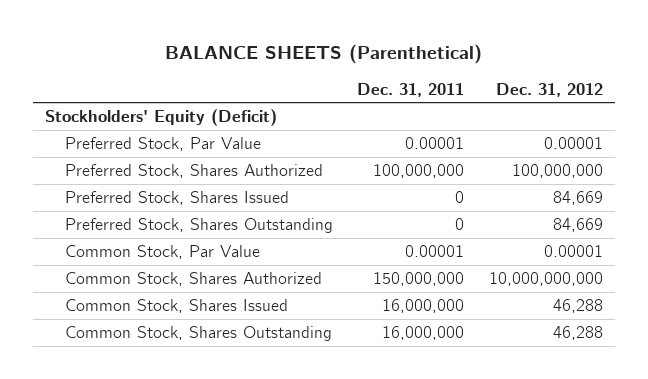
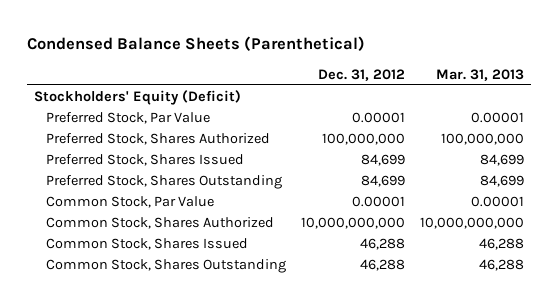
[165,43,483,64] BALANCE SHEETS (Parenthetical) -> [26,36,365,52] Condensed Balance Sheets (Parenthetical)
[357,82,465,97] Dec. 31, 2011 -> none
none -> [435,68,524,81] Mar. 31, 2013
[552,191,603,206] 84,669 -> [360,154,405,167] 84,699
[552,218,603,233] 84,669 -> [360,175,405,188] 84,699

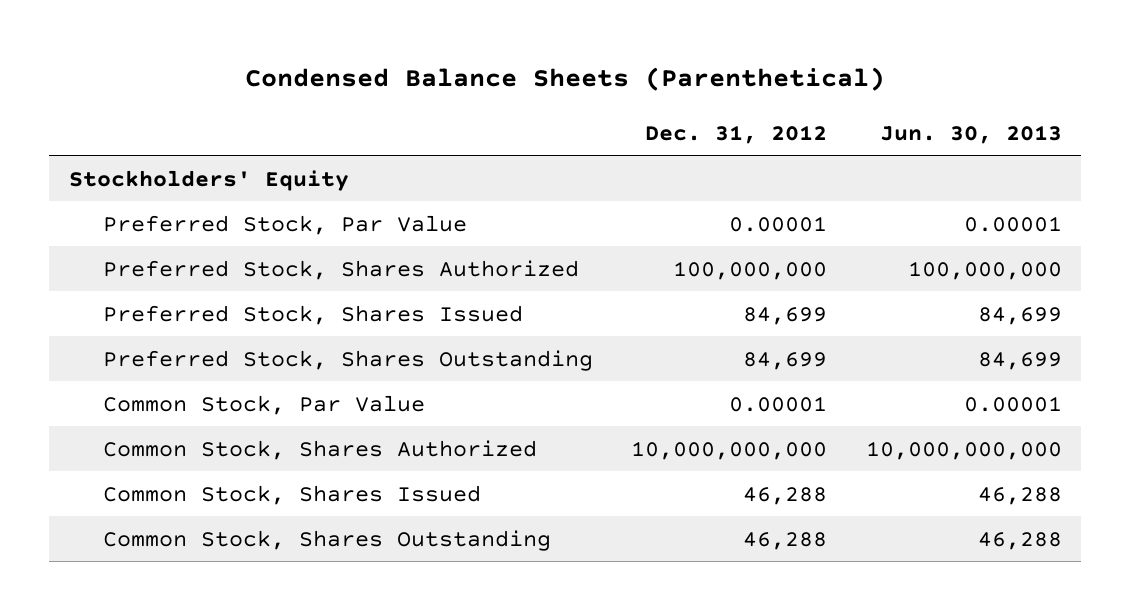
[435,68,524,81] Mar. 31, 2013 -> none
none -> [879,124,1062,144] Jun. 30, 2013
[34,90,242,106] Stockholders' Equity (Deficit) -> [68,169,349,191] Stockholders' Equity

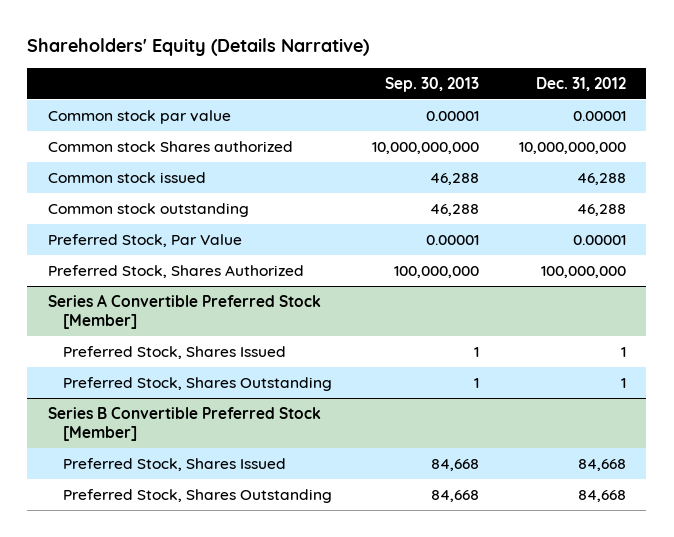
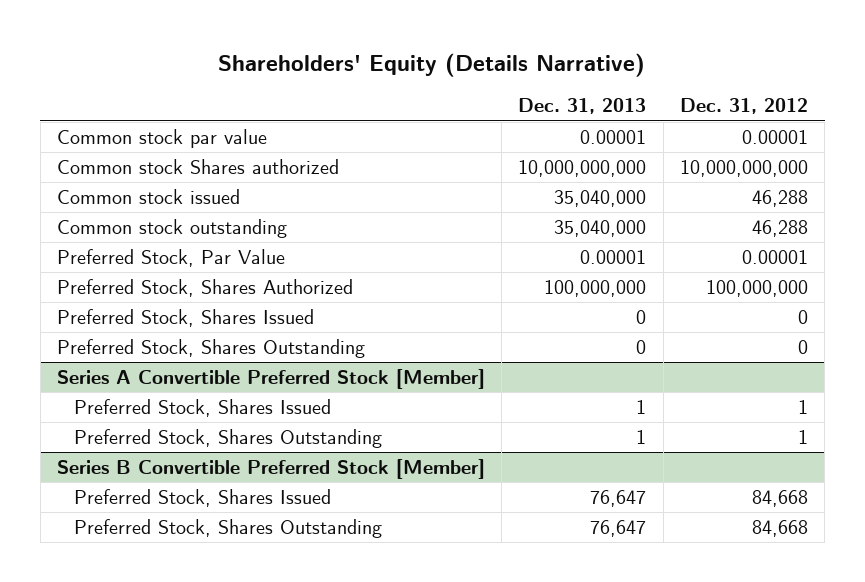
[385,76,480,92] Sep. 30, 2013 -> none
none -> [518,98,647,115] Dec. 31, 2013
none -> [56,308,314,327] Preferred Stock, Shares Issued
none -> [56,338,365,358] Preferred Stock, Shares Outstanding

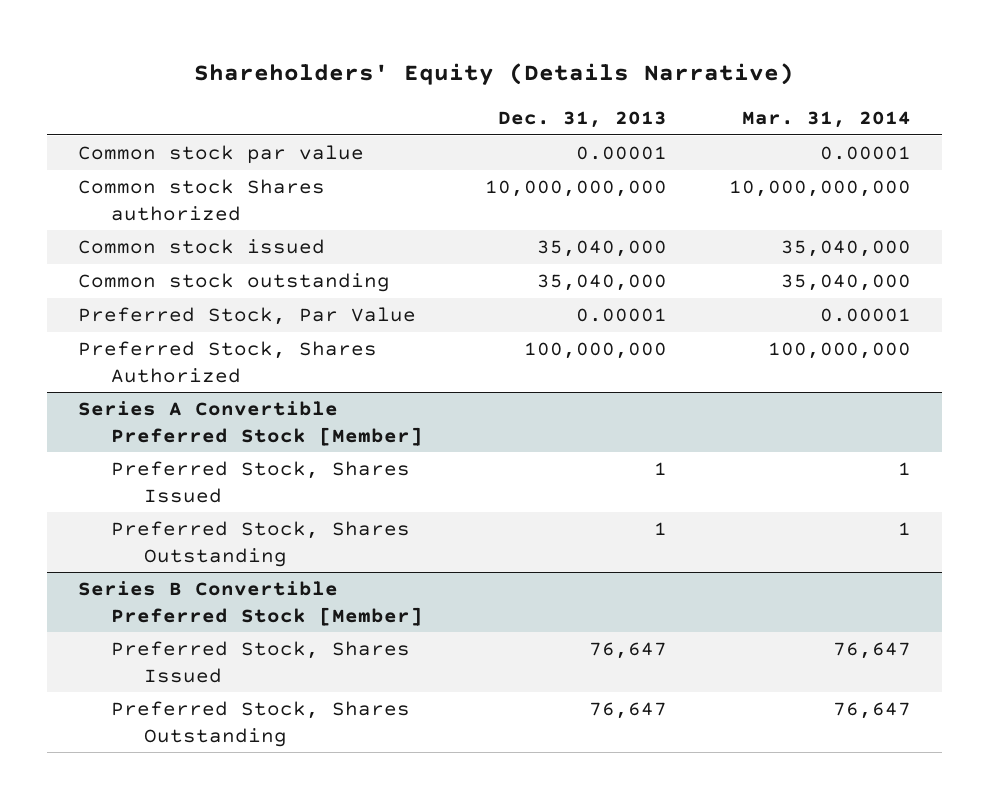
[679,98,808,115] Dec. 31, 2012 -> none
none -> [742,111,912,129] Mar. 31, 2014
[56,308,314,327] Preferred Stock, Shares Issued -> none
[56,338,365,358] Preferred Stock, Shares Outstanding -> none

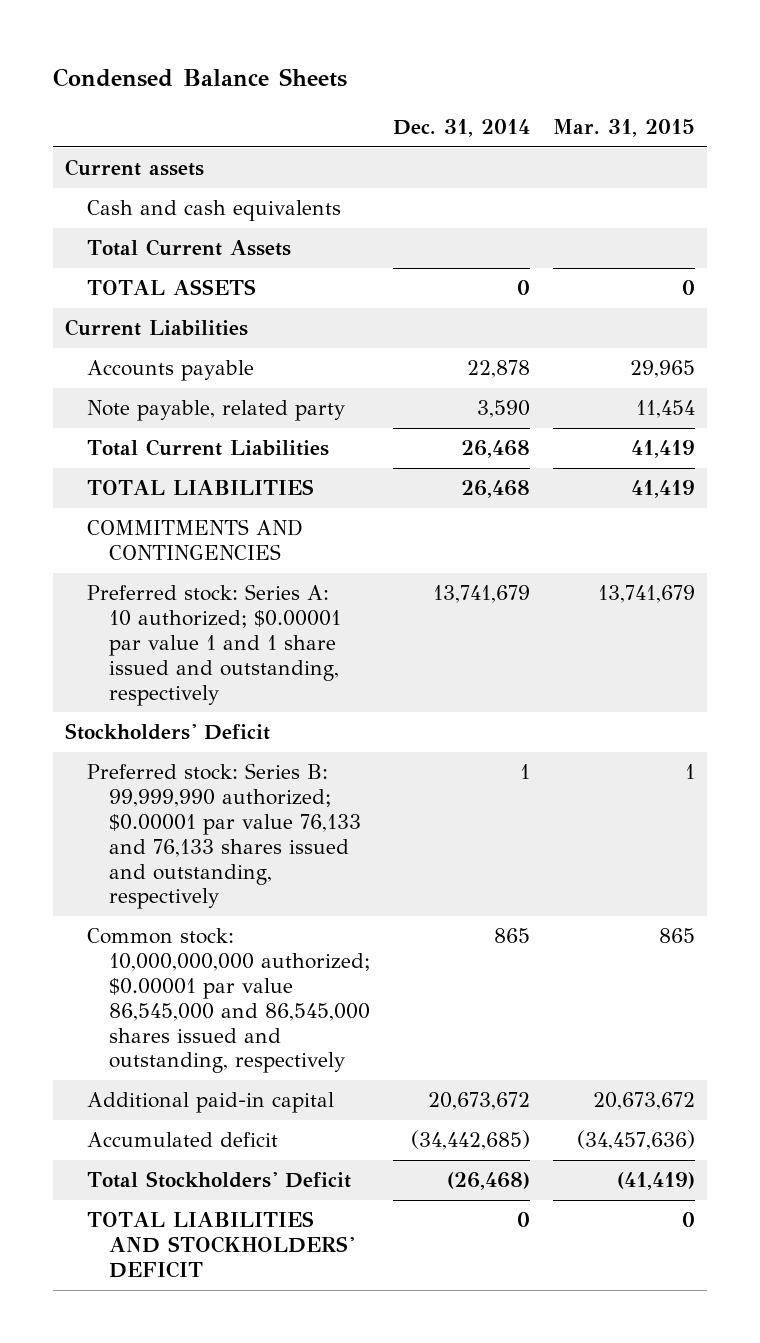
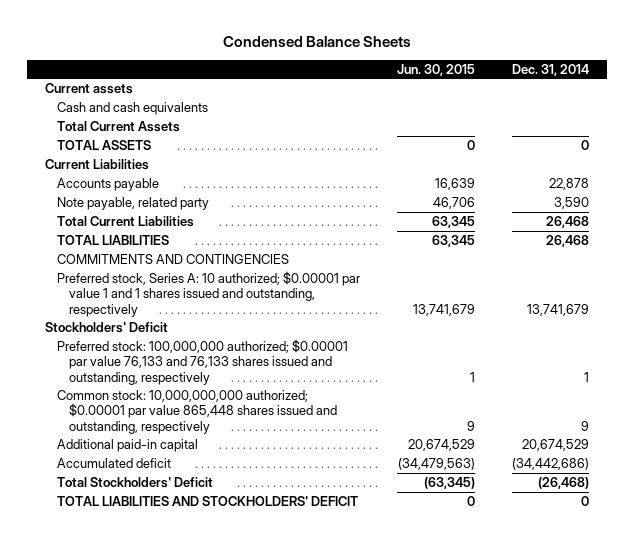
[553,118,696,137] Mar. 31, 2015 -> none
none -> [396,63,475,76] Jun. 30, 2015
[86,584,341,706] Preferred stock: Series A: 10 authorized; $0.00001 par value 1 and 1 share issued and outstanding, respectively -> [57,271,361,317] Preferred stock, Series A: 10 authorized; $0.00001 par value 1 and 1 shares issued and outstanding, respectively
[86,763,361,910] Preferred stock: Series B: 99,999,990 authorized; $0.00001 par value 76,133 and 76,133 shares issued and outstanding, respectively -> [57,339,349,385] Preferred stock: 100,000,000 authorized; $0.00001 par value 76,133 and 76,133 shares issued and outstanding, respectively
[86,928,370,1074] Common stock: 10,000,000,000 authorized; $0.00001 par value 86,545,000 and 86,545,000 shares issued and outstanding, respectively -> [57,390,337,434] Common stock: 10,000,000,000 authorized; $0.00001 par value 865,448 shares issued and outstanding, respectively
[494,928,531,944] 865 -> [580,420,589,431] 9
[428,1092,531,1111] 20,673,672 -> [521,439,589,452] 20,674,529
[411,1130,531,1151] (34,442,685) -> [511,458,589,471] (34,442,686)

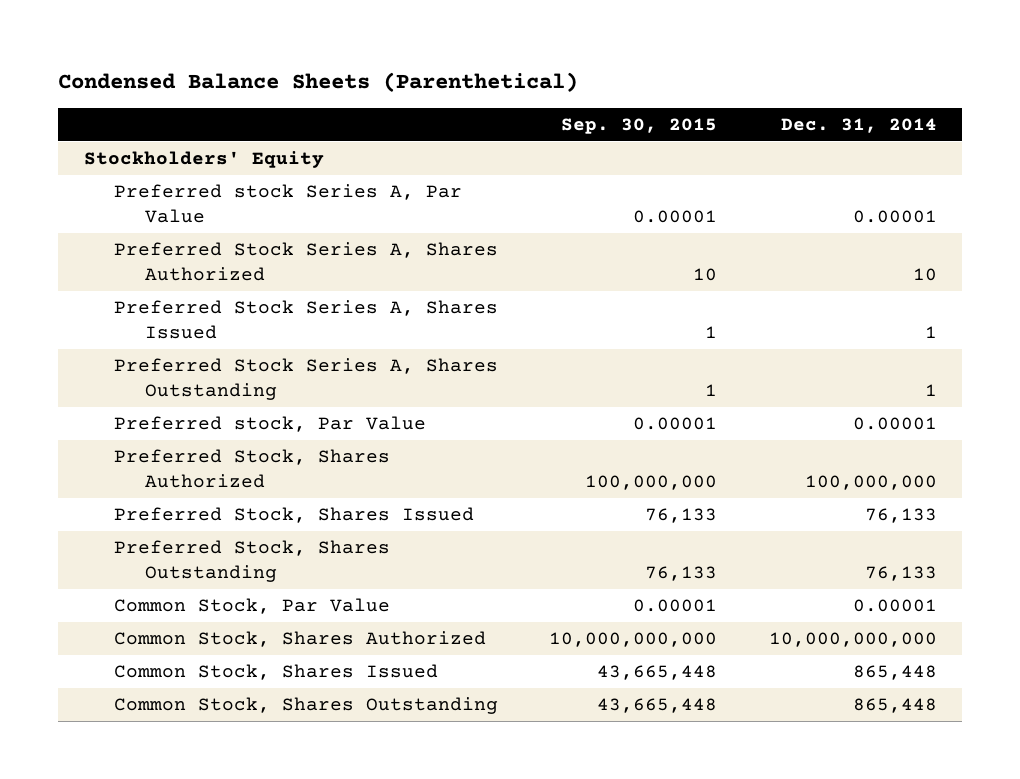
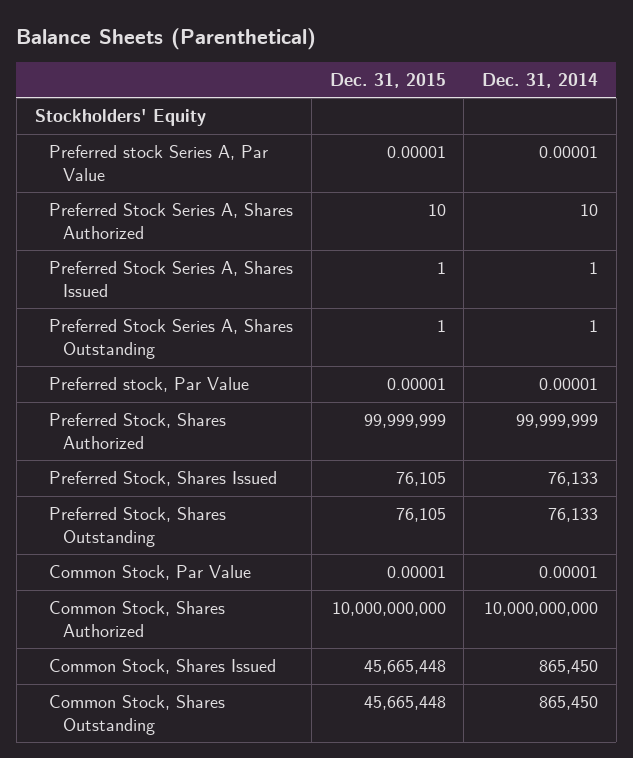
[58,72,579,93] Condensed Balance Sheets (Parenthetical) -> [16,27,317,50] Balance Sheets (Parenthetical)
[561,118,718,135] Sep. 30, 2015 -> none
none -> [329,72,446,88] Dec. 31, 2015
[804,474,937,490] 100,000,000 -> [516,413,599,428] 99,999,999
[852,665,937,681] 865,448 -> [539,659,599,674] 865,450
[852,698,937,714] 865,448 -> [539,695,599,710] 865,450

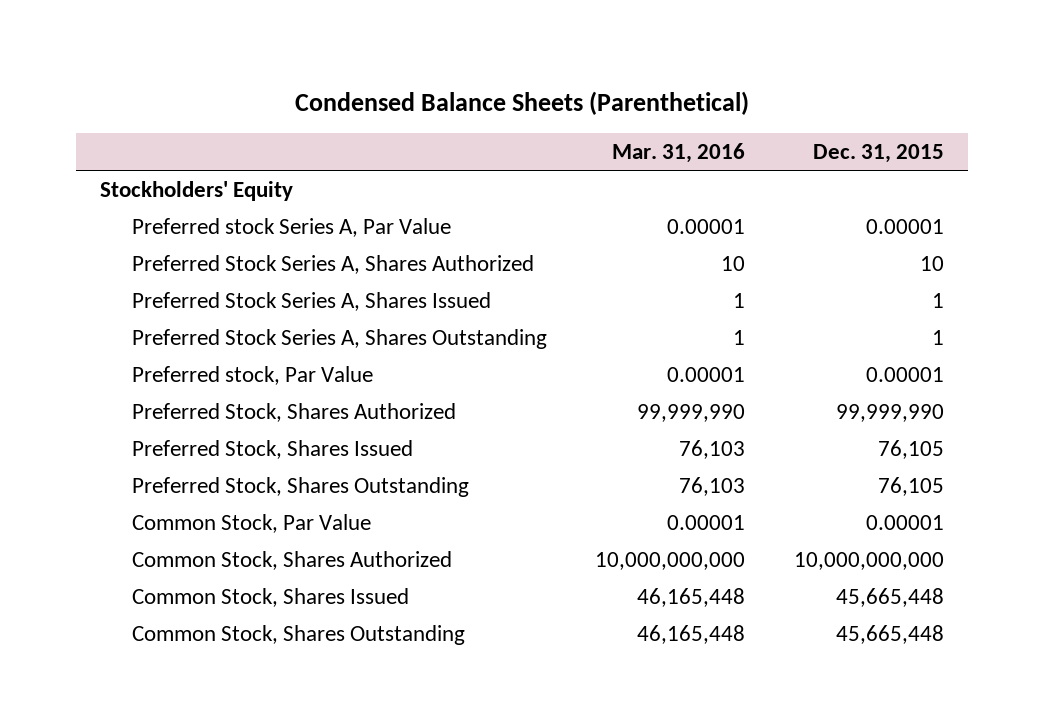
[16,27,317,50] Balance Sheets (Parenthetical) -> [295,90,750,115] Condensed Balance Sheets (Parenthetical)
[482,72,599,88] Dec. 31, 2014 -> none
none -> [612,143,746,164] Mar. 31, 2016
[363,413,446,428] 99,999,999 -> [835,403,944,422] 99,999,990

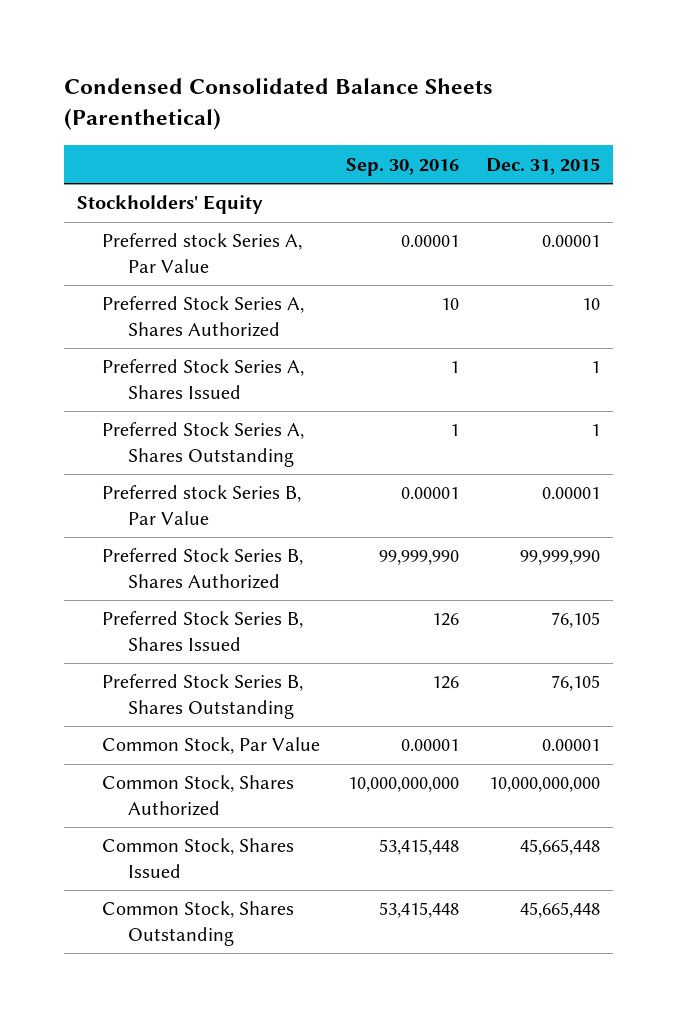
[295,90,750,115] Condensed Balance Sheets (Parenthetical) -> [63,78,493,131] Condensed Consolidated Balance Sheets (Parenthetical)
[612,143,746,164] Mar. 31, 2016 -> none
none -> [346,157,460,176] Sep. 30, 2016
[131,365,373,385] Preferred stock, Par Value -> [102,485,302,525] Preferred stock Series B, Par Value
[131,402,456,422] Preferred Stock, Shares Authorized -> [102,548,304,589] Preferred Stock Series B, Shares Authorized
[131,439,413,459] Preferred Stock, Shares Issued -> [102,611,304,651] Preferred Stock Series B, Shares Issued
[131,476,469,497] Preferred Stock, Shares Outstanding -> [102,674,304,719] Preferred Stock Series B, Shares Outstanding

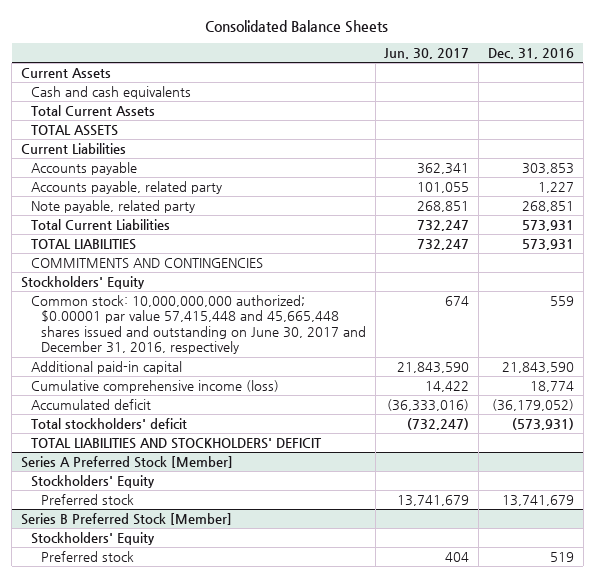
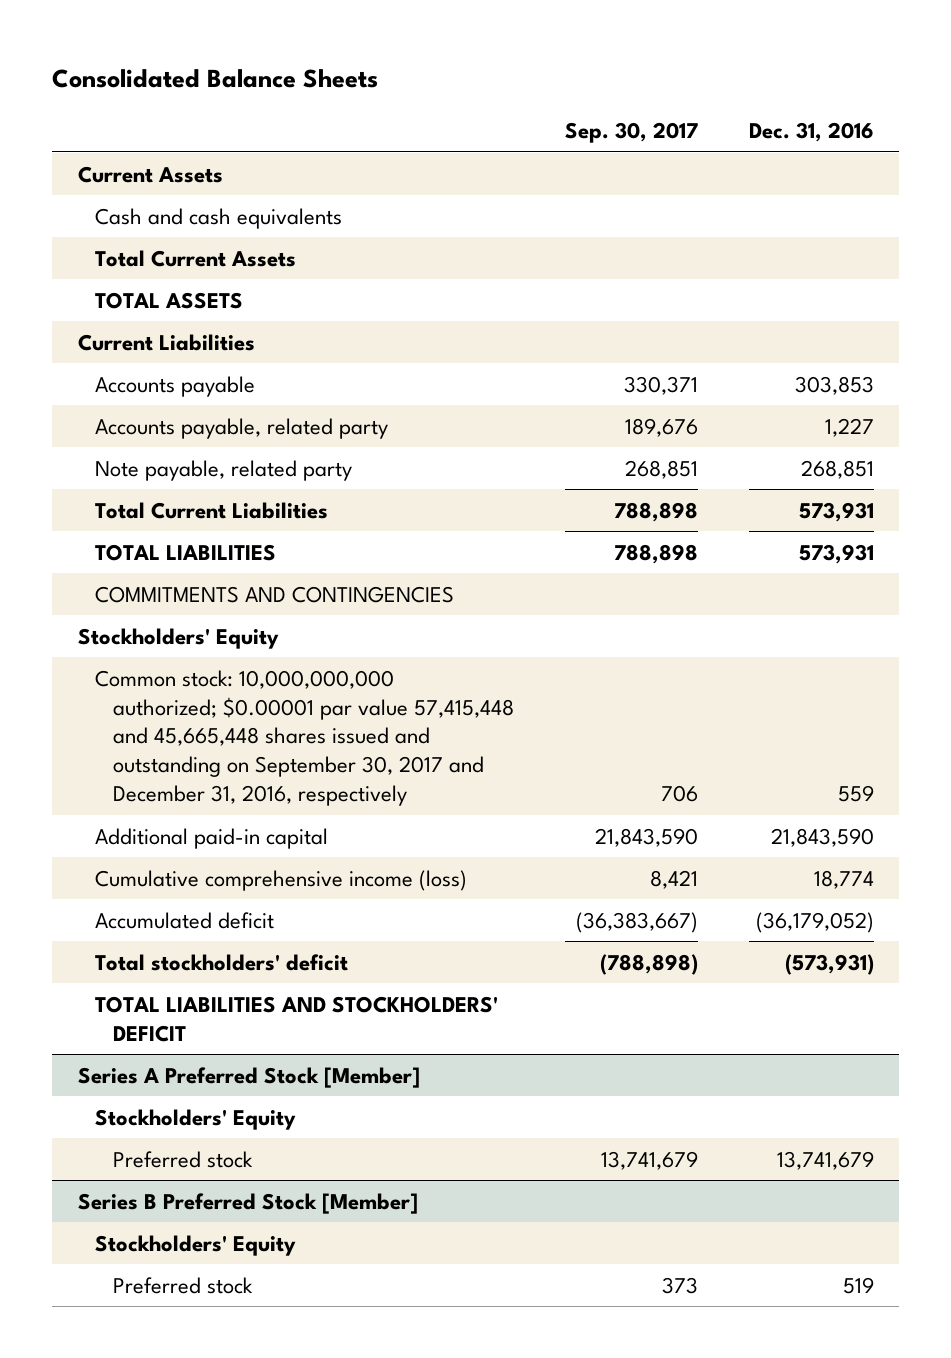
[384,48,470,60] Jun. 30, 2017 -> none
none -> [564,122,698,144] Sep. 30, 2017
[30,294,366,355] Common stock: 10,000,000,000 authorized; $0.00001 par value 57,415,448 and 45,665,448 shares issued and outstanding on June 30, 2017 and December 31, 2016, respectively -> [95,669,515,807] Common stock: 10,000,000,000 authorized; $0.00001 par value 57,415,448 and 45,665,448 shares issued and outstanding on September 30, 2017 and December 31, 2016, respectively

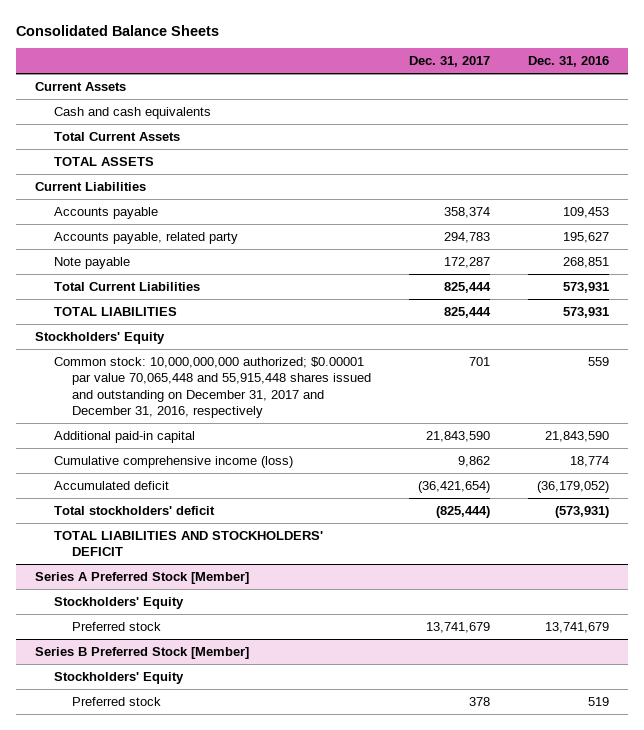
[564,122,698,144] Sep. 30, 2017 -> none
none -> [409,56,491,68] Dec. 31, 2017
[794,375,874,395] 303,853 -> [563,206,610,218] 109,453
[824,417,874,437] 1,227 -> [563,231,610,243] 195,627
[95,459,353,481] Note payable, related party -> [53,256,130,269] Note payable
[95,585,455,603] COMMITMENTS AND CONTINGENCIES -> none
[95,669,515,807] Common stock: 10,000,000,000 authorized; $0.00001 par value 57,415,448 and 45,665,448 shares issued and outstanding on September 30, 2017 and December 31, 2016, respectively -> [53,356,372,419] Common stock: 10,000,000,000 authorized; $0.00001 par value 70,065,448 and 55,915,448 shares issued and outstanding on December 31, 2017 and December 31, 2016, respectively

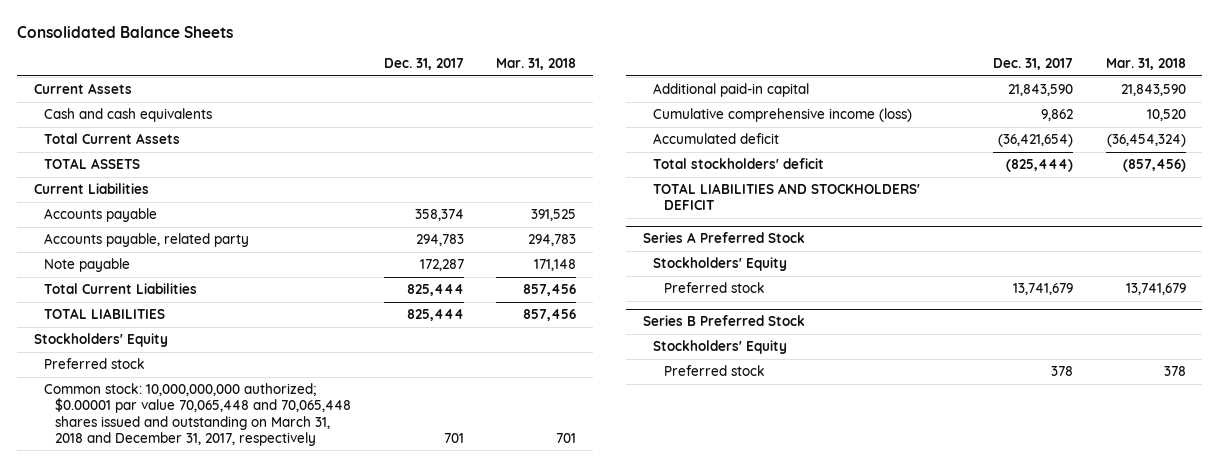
[528,56,610,68] Dec. 31, 2016 -> none
none -> [496,58,577,71] Mar. 31, 2018
none -> [44,358,146,370] Preferred stock
[53,356,372,419] Common stock: 10,000,000,000 authorized; $0.00001 par value 70,065,448 and 55,915,448 shares issued and outstanding on December 31, 2017 and December 31, 2016, respectively -> [44,383,351,446] Common stock: 10,000,000,000 authorized; $0.00001 par value 70,065,448 and 70,065,448 shares issued and outstanding on March 31, 2018 and December 31, 2017, respectively
[34,571,249,584] Series A Preferred Stock [Member] -> [642,232,805,244] Series A Preferred Stock
[34,646,249,659] Series B Preferred Stock [Member] -> [642,315,805,327] Series B Preferred Stock

